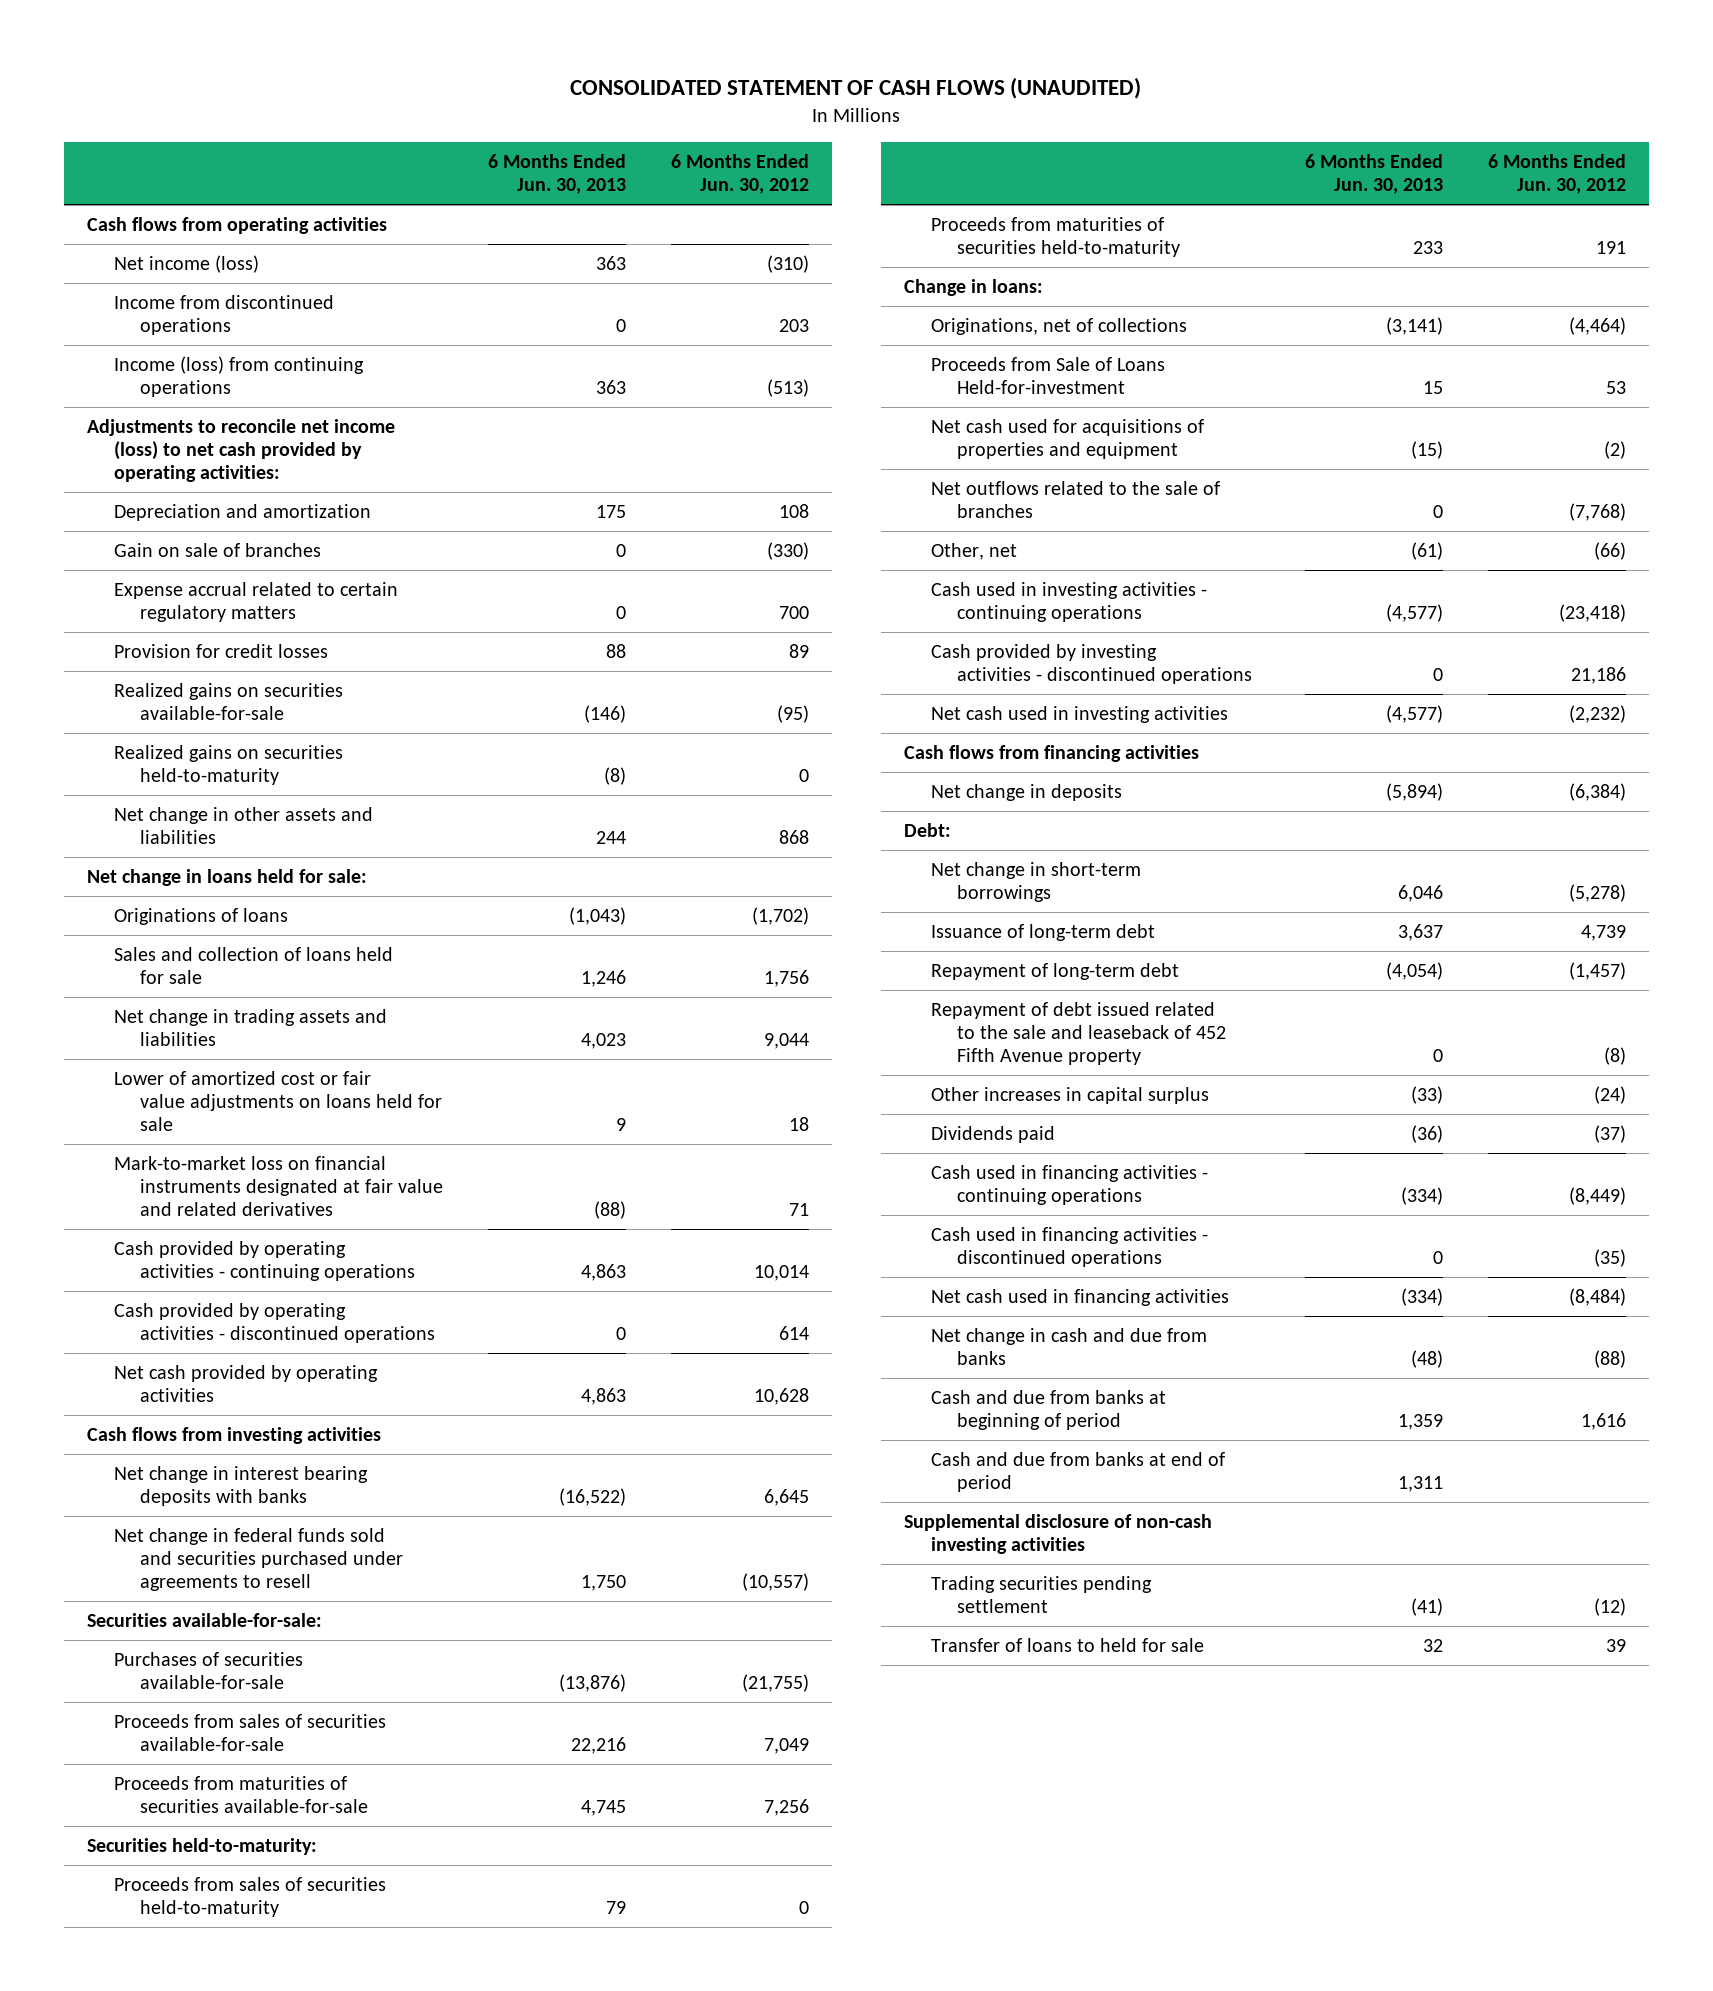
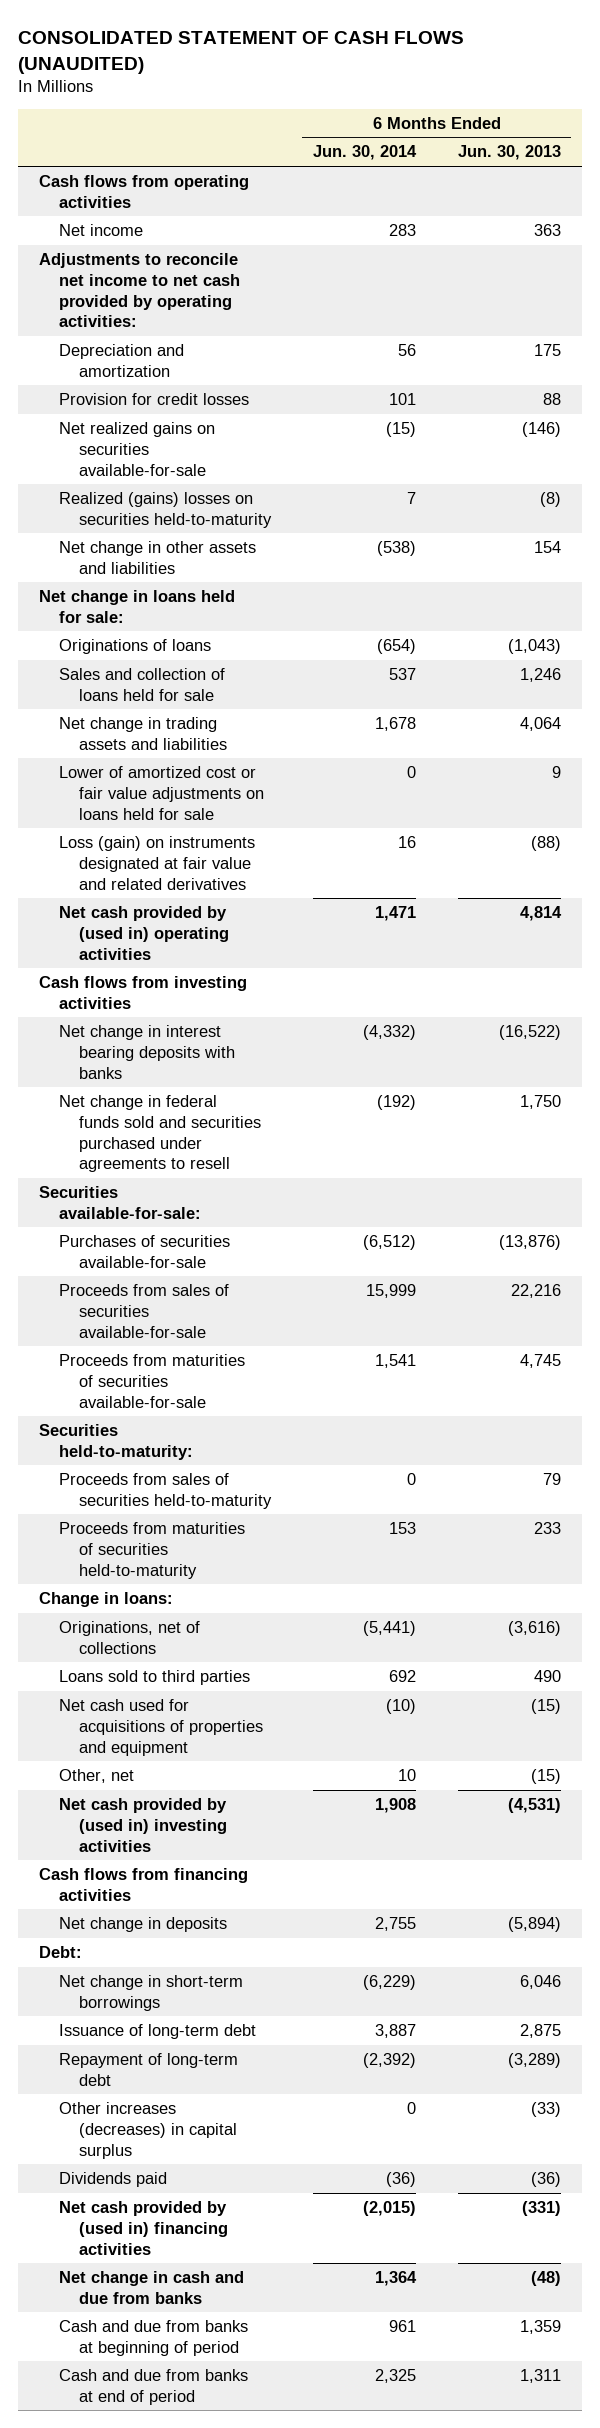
[671,154,810,195] 6 Months Ended Jun. 30, 2012 -> none
none -> [312,145,417,161] Jun. 30, 2014
[113,295,334,336] Income from discontinued operations -> none
[113,356,364,398] Income (loss) from continuing operations -> none
[113,255,259,274] Net income (loss) -> [58,224,143,237] Net income
[86,419,395,483] Adjustments to reconcile net income (loss) to net cash provided by operating activities: -> [38,253,240,328] Adjustments to reconcile net income to net cash provided by operating activities:
[113,543,321,558] Gain on sale of branches -> none
[113,582,398,623] Expense accrual related to certain regulatory matters -> none
[113,683,343,721] Realized gains on securities available-for-sale -> [58,422,215,476] Net realized gains on securities available-for-sale
[113,745,343,786] Realized gains on securities held-to-maturity -> [58,492,272,528] Realized (gains) losses on securities held-to-maturity
[596,831,627,845] 244 -> [533,541,561,554] 154
[581,1033,627,1050] 4,023 -> [519,717,561,732] 4,064
[113,1241,416,1282] Cash provided by operating activities - continuing operations -> none
[113,1303,436,1344] Cash provided by operating activities - discontinued operations -> none
[113,1156,444,1217] Mark-to-market loss on financial instruments designated at fair value and related derivatives -> [58,836,255,890] Loss (gain) on instruments designated at fair value and related derivatives
[113,1365,378,1403] Net cash provided by operating activities -> [58,906,229,960] Net cash provided by (used in) operating activities
[581,1388,627,1406] 4,863 -> [519,906,562,922] 4,814
[930,357,1165,395] Proceeds from Sale of Loans Held-for-investment -> none
[1386,317,1444,336] (3,141) -> [507,1621,561,1637] (3,616)
none -> [58,1670,250,1686] Loans sold to third parties
[930,481,1220,519] Net outflows related to the sale of branches -> none
[930,582,1207,623] Cash used in investing activities - continuing operations -> none
[930,644,1253,685] Cash provided by investing activities - discontinued operations -> none
[1411,542,1444,561] (61) -> [530,1769,561,1785] (15)
[930,706,1228,724] Net cash used in investing activities -> [58,1798,227,1852] Net cash provided by (used in) investing activities
[1386,705,1444,724] (4,577) -> [507,1798,561,1814] (4,531)
[930,1002,1227,1066] Repayment of debt issued related to the sale and leaseback of 452 Fifth Avenue property -> none
[1398,924,1444,942] 3,637 -> [519,2024,561,2039] 2,875
[1386,962,1444,981] (4,054) -> [507,2053,561,2069] (3,289)
[930,1087,1209,1105] Other increases in capital surplus -> [58,2102,237,2159] Other increases (decreases) in capital surplus
[930,1165,1208,1206] Cash used in financing activities - continuing operations -> none
[930,1227,1208,1268] Cash used in financing activities - discontinued operations -> none
[930,1289,1229,1307] Net cash used in financing activities -> [58,2201,228,2255] Net cash provided by (used in) financing activities
[1401,1288,1444,1307] (334) -> [521,2201,561,2217] (331)
[903,1514,1212,1555] Supplemental disclosure of non-cash investing activities -> none
[930,1576,1152,1614] Trading securities pending settlement -> none
[930,1638,1204,1653] Transfer of loans to held for sale -> none

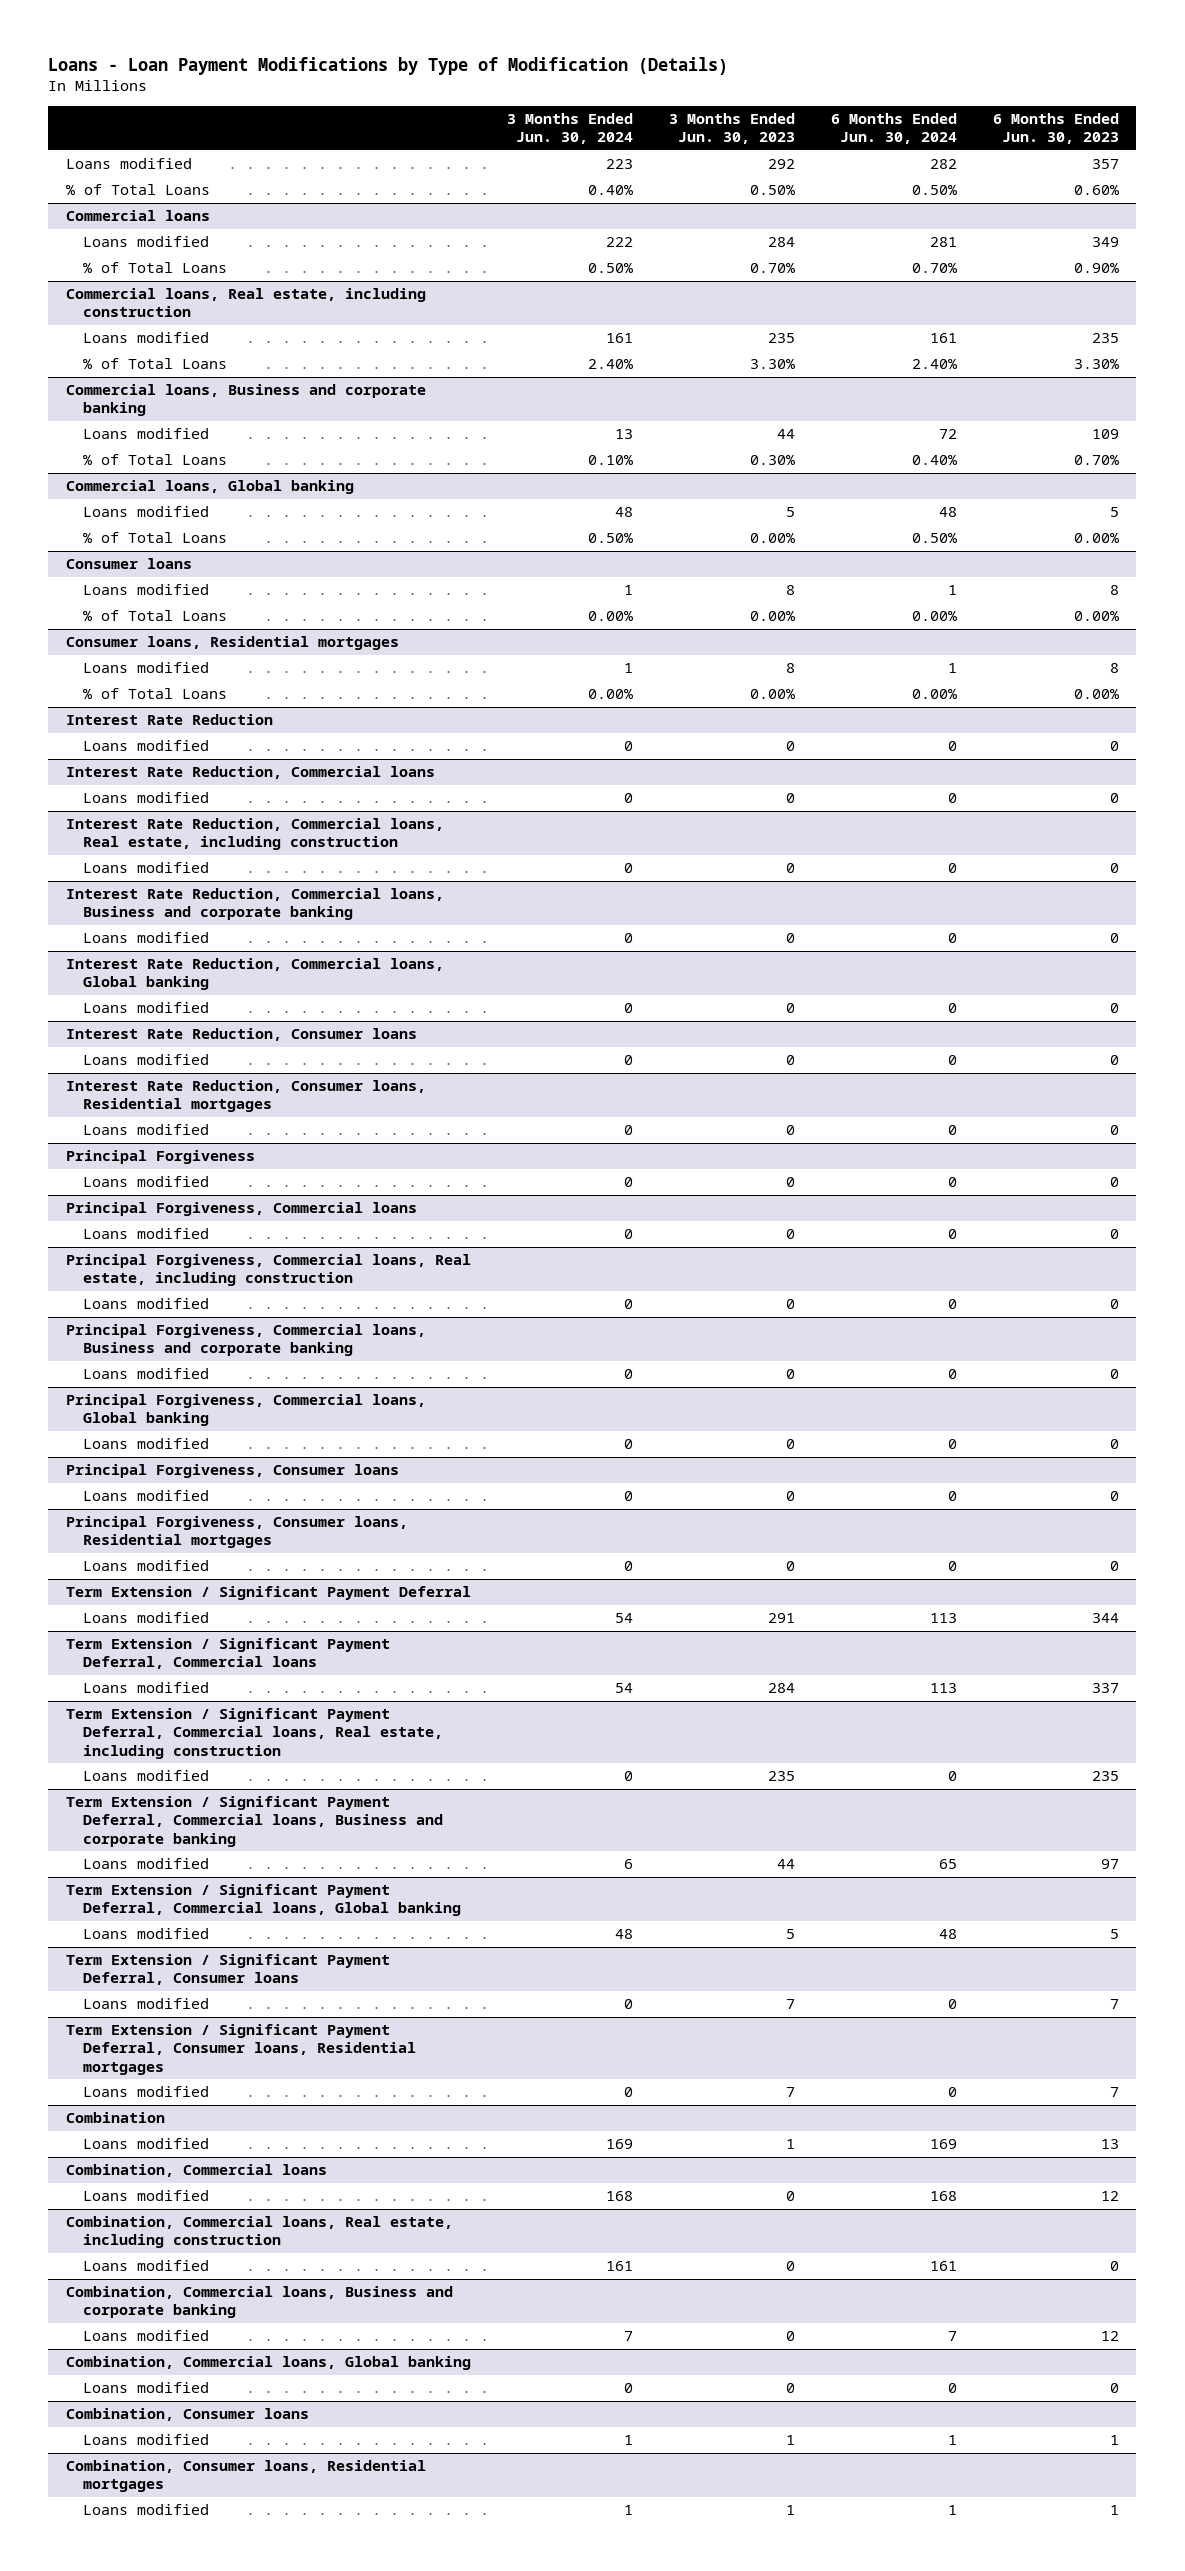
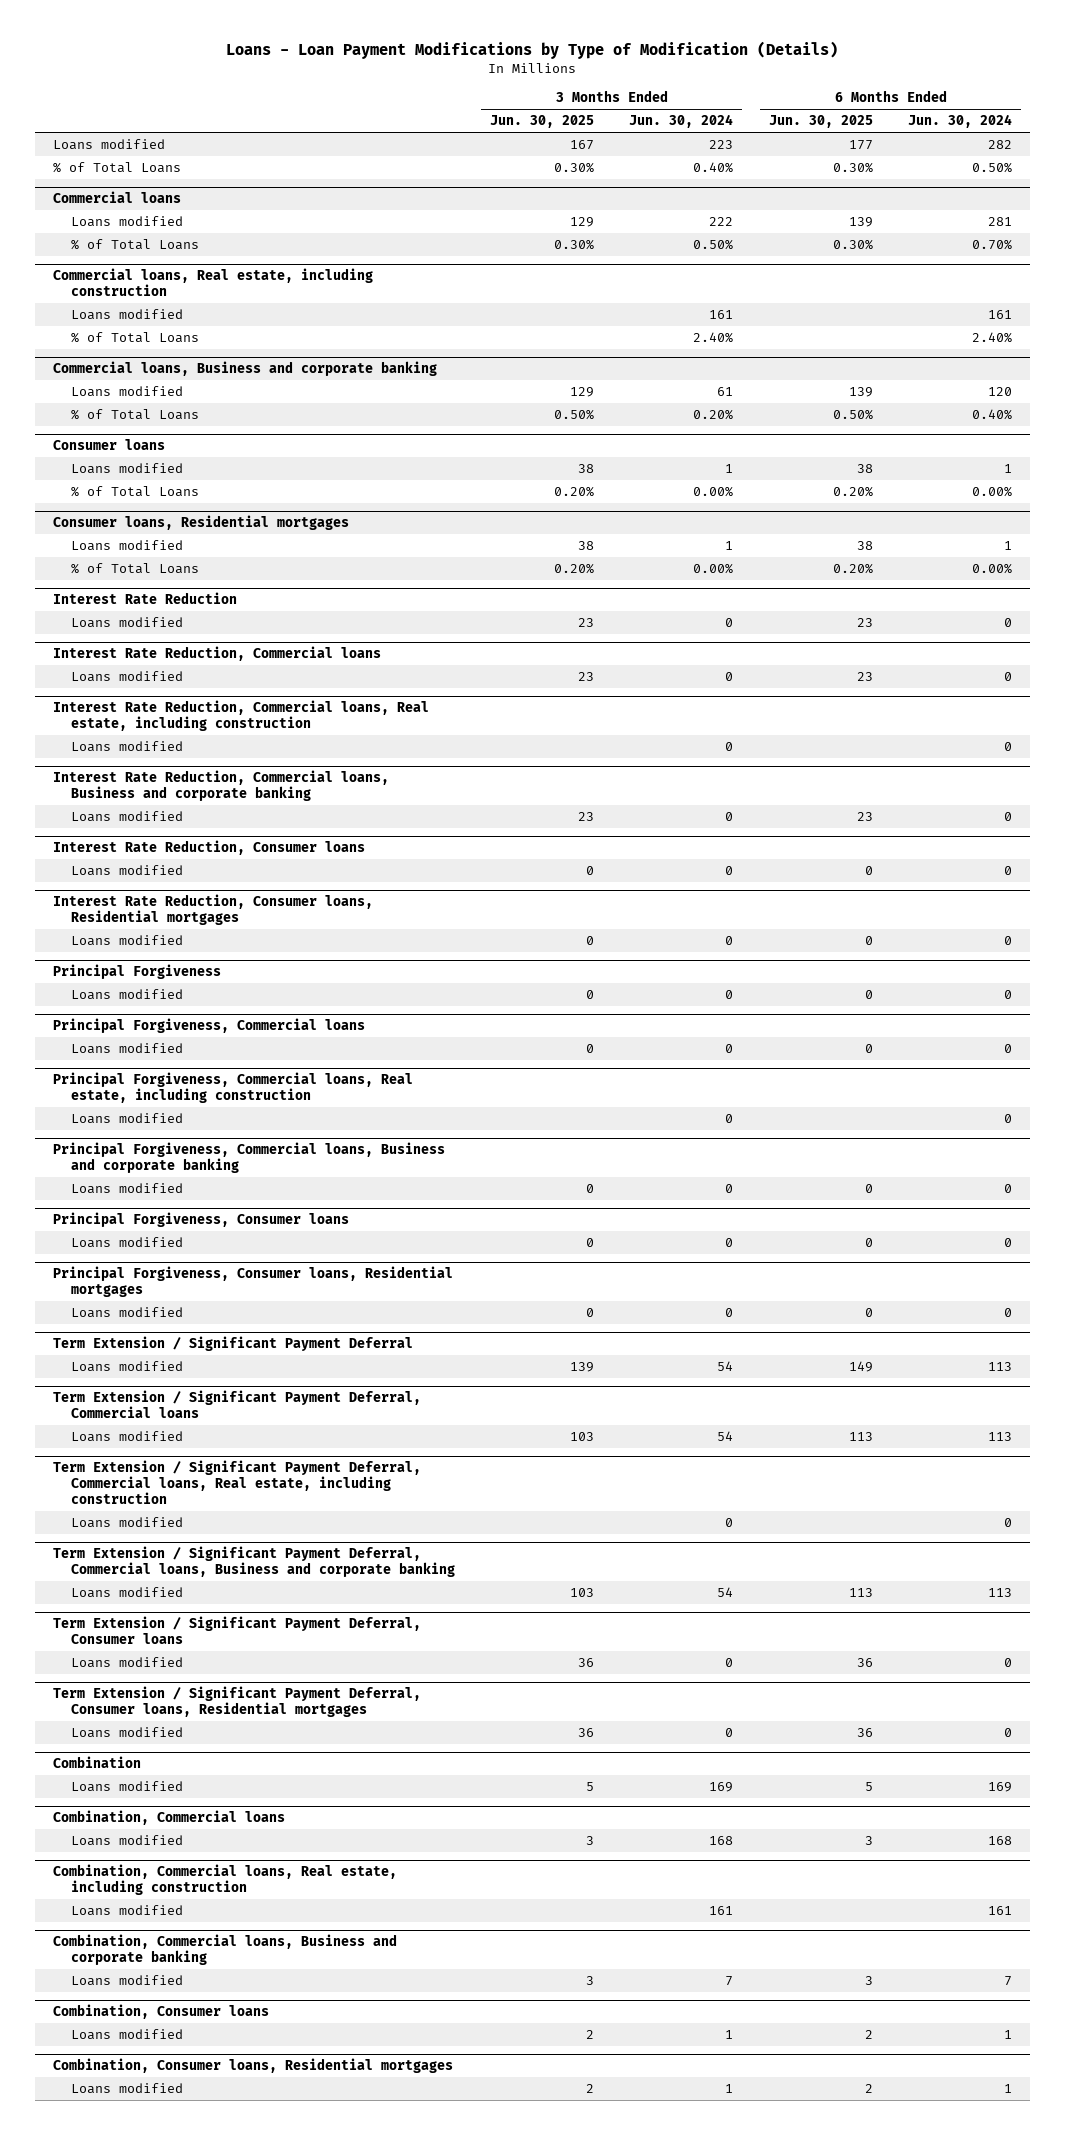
[668,113,795,145] 3 Months Ended Jun. 30, 2023 -> none
[992,113,1119,145] 6 Months Ended Jun. 30, 2023 -> none
none -> [490,115,595,129] Jun. 30, 2025
none -> [768,115,873,129] Jun. 30, 2025
[66,480,355,495] Commercial loans, Global banking -> none
[82,506,209,518] Loans modified -> none
[82,532,227,544] % of Total Loans -> none
[614,429,633,440] 13 -> [717,387,734,397] 61
[938,429,957,440] 72 -> [988,387,1013,397] 120
[587,455,633,466] 0.10% -> [693,409,734,421] 0.20%
[66,958,445,991] Interest Rate Reduction, Commercial loans, Global banking -> none
[82,1002,209,1014] Loans modified -> none
[66,1394,427,1427] Principal Forgiveness, Commercial loans, Global banking -> none
[82,1438,209,1450] Loans modified -> none
[66,1884,461,1917] Term Extension / Significant Payment Deferral, Commercial loans, Global banking -> none
[82,1928,209,1940] Loans modified -> none
[623,1859,633,1870] 6 -> [717,1587,734,1598] 54
[938,1859,957,1870] 65 -> [988,1588,1013,1598] 113
[66,2356,472,2371] Combination, Commercial loans, Global banking -> none
[82,2382,209,2394] Loans modified -> none

